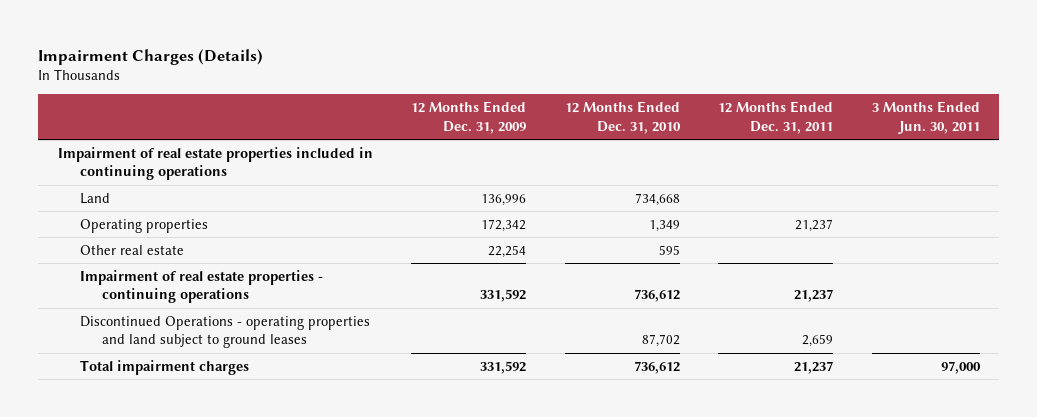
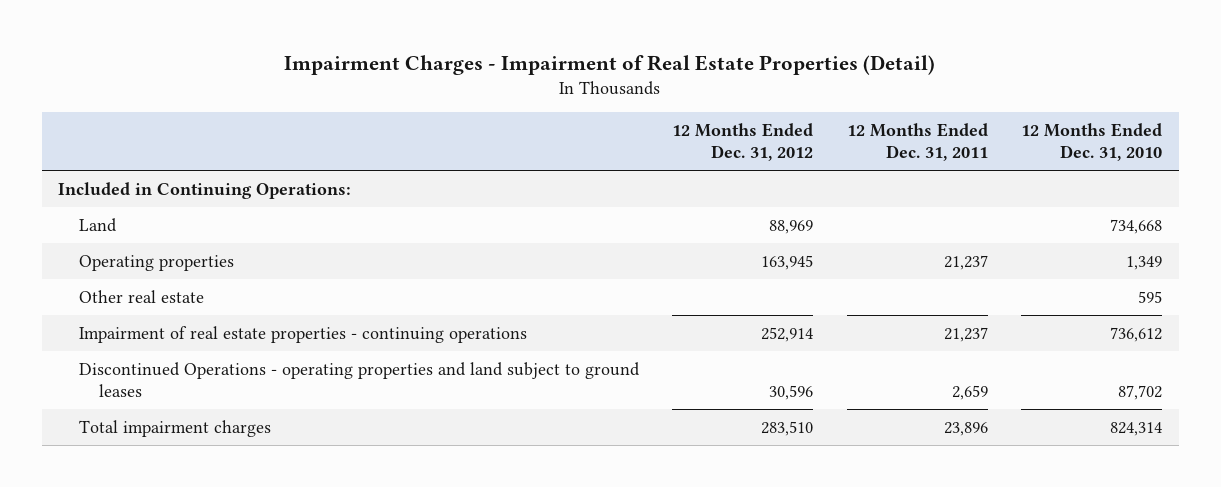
[38,48,264,65] Impairment Charges (Details) -> [284,54,936,75] Impairment Charges - Impairment of Real Estate Properties (Detail)
[411,101,527,134] 12 Months Ended Dec. 31, 2009 -> none
[871,101,980,134] 3 Months Ended Jun. 30, 2011 -> none
none -> [672,123,814,162] 12 Months Ended Dec. 31, 2012
[57,146,373,181] Impairment of real estate properties included in continuing operations -> [58,181,352,199] Included in Continuing Operations:
[633,360,680,374] 736,612 -> [1110,421,1163,436] 824,314
[794,360,834,374] 21,237 -> [943,421,988,436] 23,896

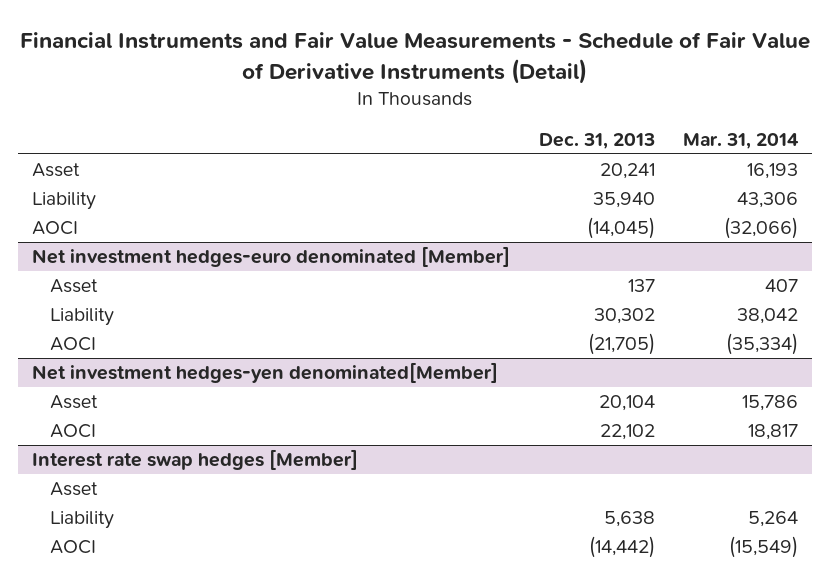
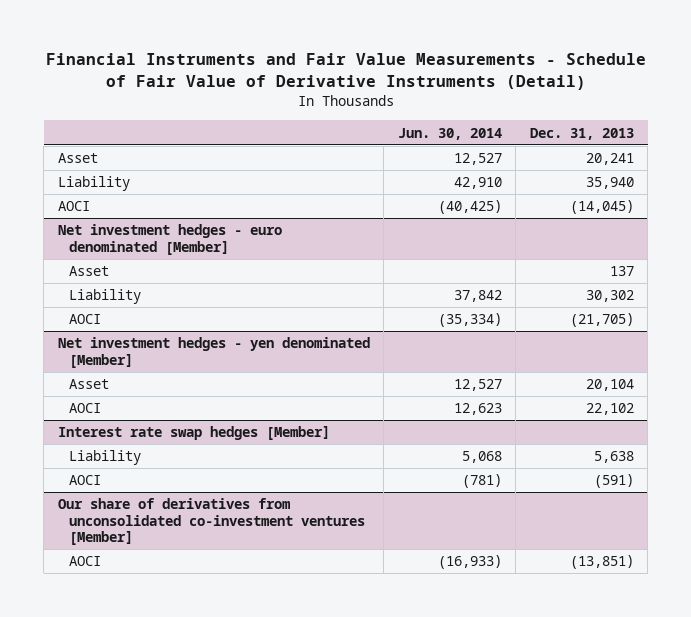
[682,132,799,149] Mar. 31, 2014 -> none
none -> [397,127,502,140] Jun. 30, 2014
[32,246,511,268] Net investment hedges-euro denominated [Member] -> [57,224,282,255] Net investment hedges - euro denominated [Member]
[32,362,499,384] Net investment hedges-yen denominated[Member] -> [57,337,370,368] Net investment hedges - yen denominated [Member]
[50,482,99,497] Asset -> none
[588,536,655,559] (14,442) -> [593,474,634,489] (591)
none -> [57,498,365,545] Our share of derivatives from unconsolidated co-investment ventures [Member]
none -> [68,556,101,567] AOCI

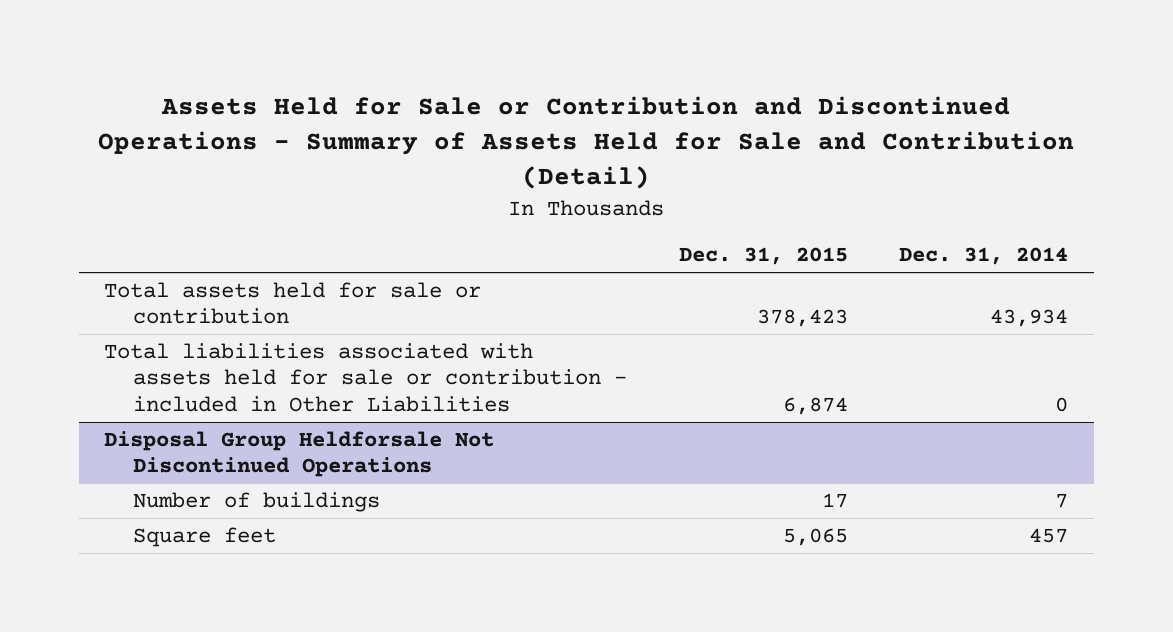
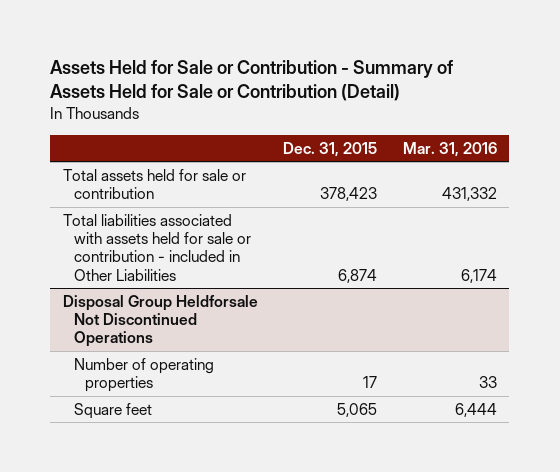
[98,95,1075,190] Assets Held for Sale or Contribution and Discontinued Operations - Summary of Assets Held for Sale and Contribution (Detail) -> [50,60,454,102] Assets Held for Sale or Contribution - Summary of Assets Held for Sale or Contribution (Detail)
[899,247,1069,266] Dec. 31, 2014 -> none
none -> [402,141,497,157] Mar. 31, 2016
[133,492,381,513] Number of buildings -> [74,357,215,393] Number of operating properties

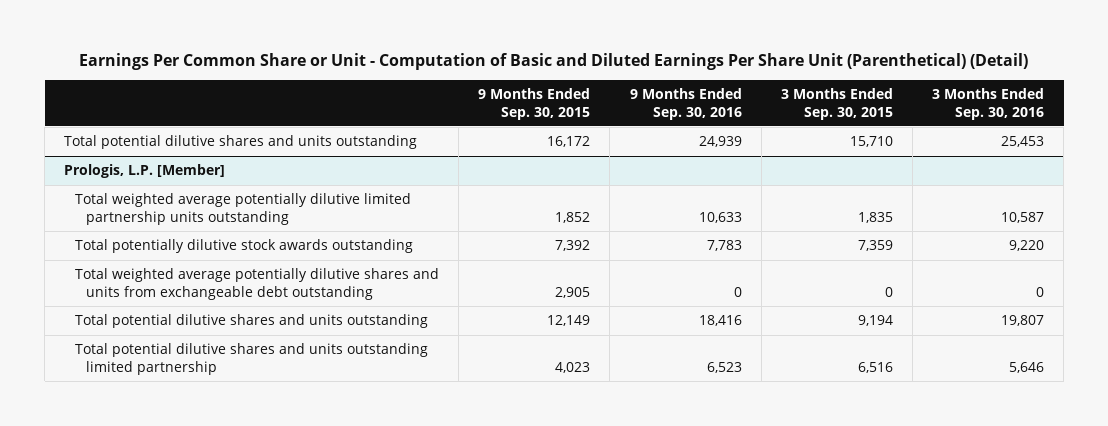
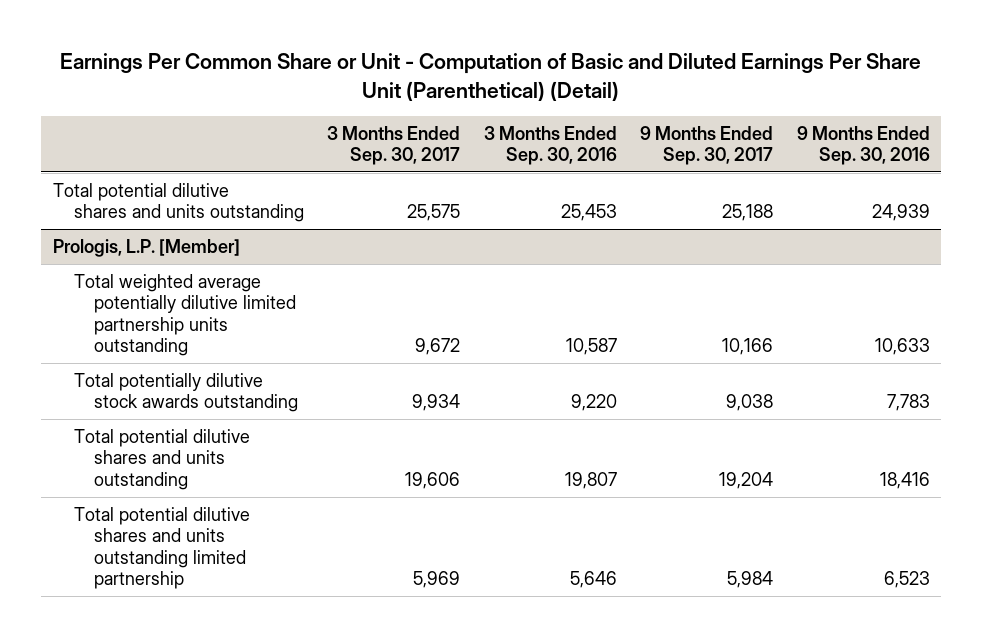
[478,87,591,120] 9 Months Ended Sep. 30, 2015 -> none
[780,87,893,120] 3 Months Ended Sep. 30, 2015 -> none
none -> [327,125,461,166] 3 Months Ended Sep. 30, 2017
none -> [640,125,774,166] 9 Months Ended Sep. 30, 2017
[75,268,440,300] Total weighted average potentially dilutive shares and units from exchangeable debt outstanding -> none

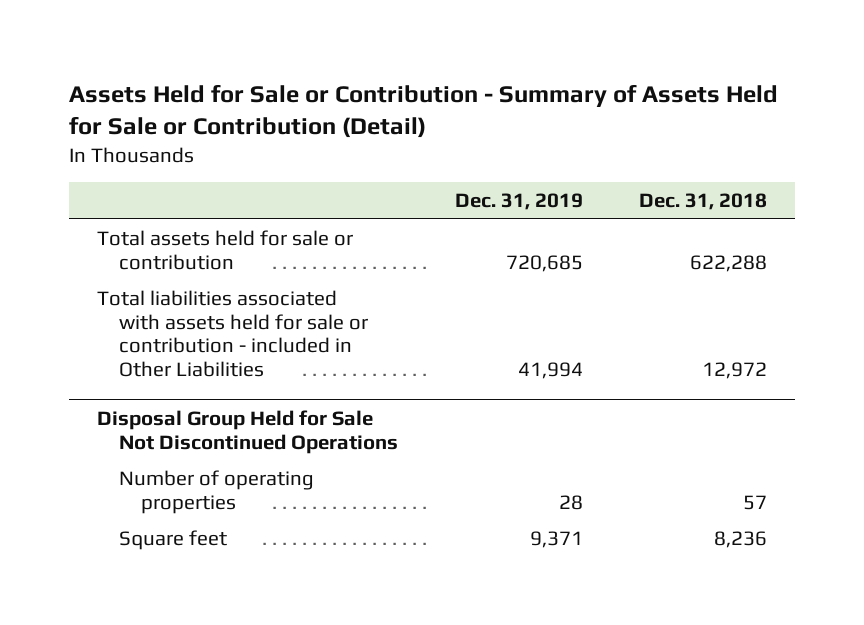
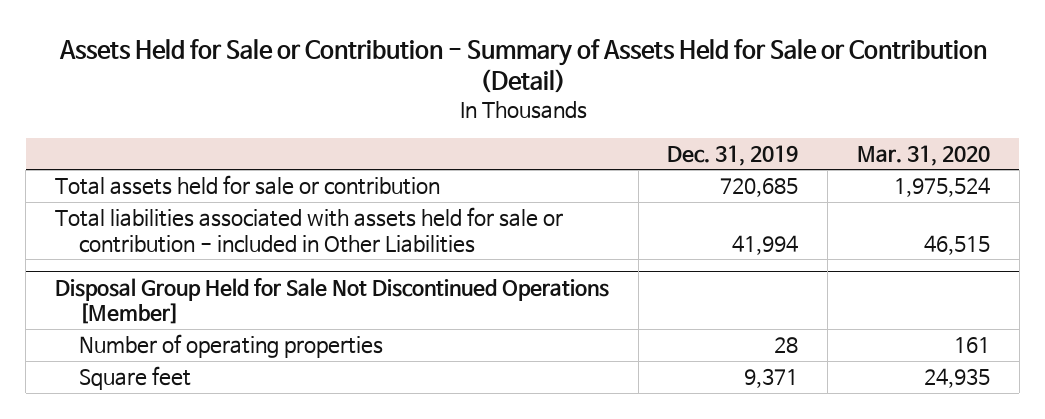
[638,193,767,211] Dec. 31, 2018 -> none
none -> [857,144,991,166] Mar. 31, 2020
[97,409,399,454] Disposal Group Held for Sale Not Discontinued Operations -> [55,277,610,325] Disposal Group Held for Sale Not Discontinued Operations [Member]

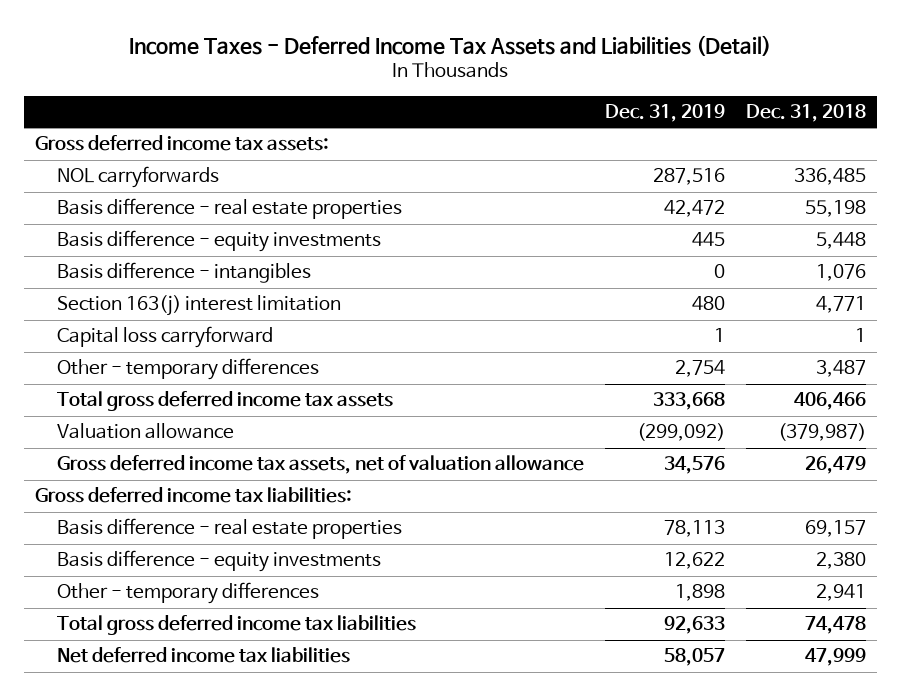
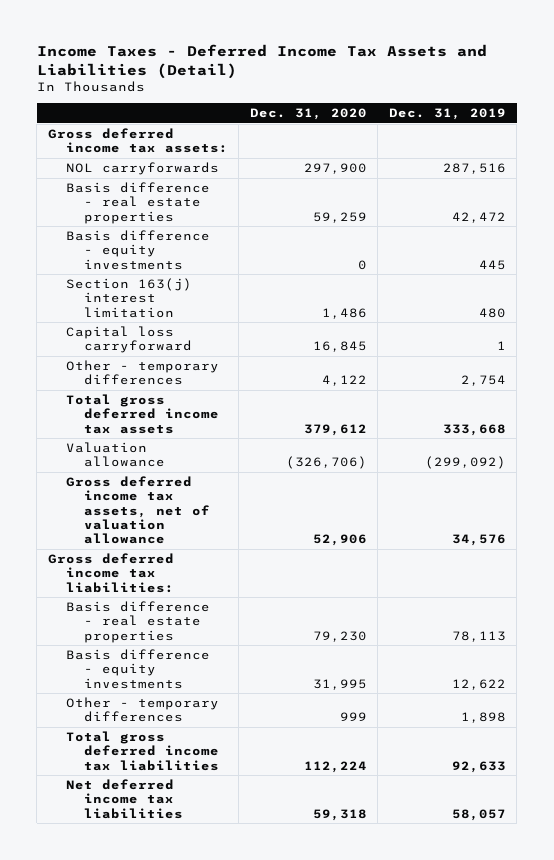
[746,104,867,123] Dec. 31, 2018 -> none
none -> [249,108,367,121] Dec. 31, 2020
[57,262,312,284] Basis difference - intangibles -> none

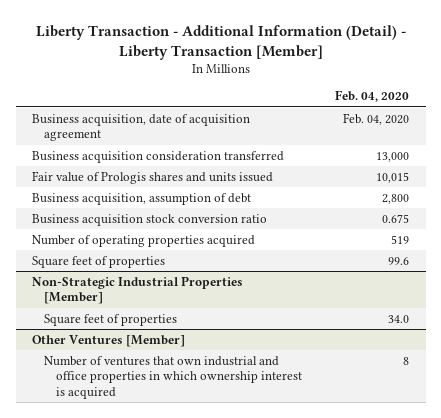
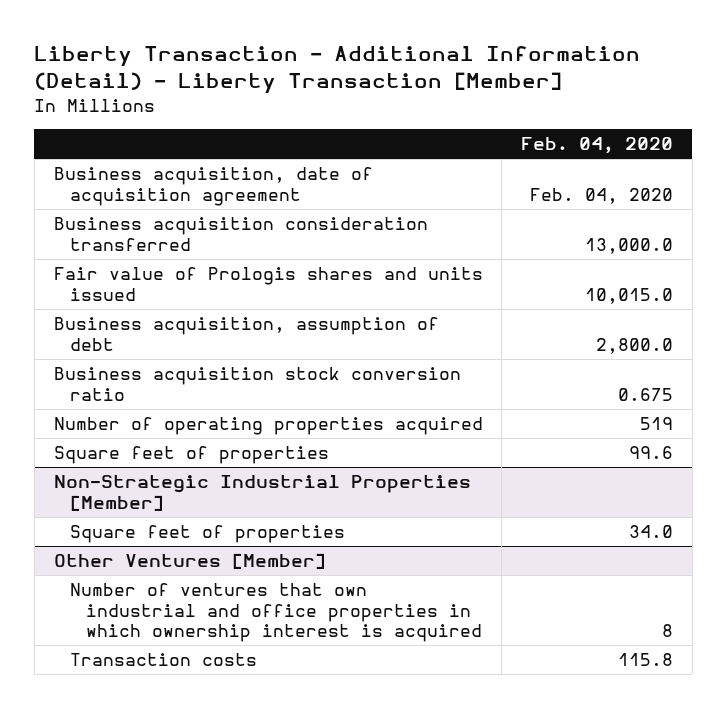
[376,151,410,162] 13,000 -> [585,237,674,254] 13,000.0
[376,171,410,183] 10,015 -> [585,287,674,304] 10,015.0
[382,193,410,204] 2,800 -> [596,337,674,354] 2,800.0
none -> [69,653,257,667] Transaction costs

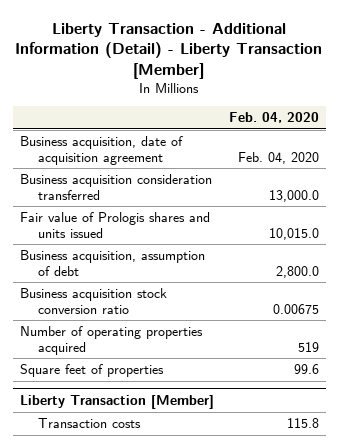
[618,387,674,401] 0.675 -> [272,303,319,314] 0.00675
[53,475,471,511] Non-Strategic Industrial Properties [Member] -> none
[69,525,345,544] Square feet of properties -> none
[53,553,326,570] Other Ventures [Member] -> none
[69,583,483,642] Number of ventures that own industrial and office properties in which ownership interest is acquired -> none
none -> [20,394,215,409] Liberty Transaction [Member]

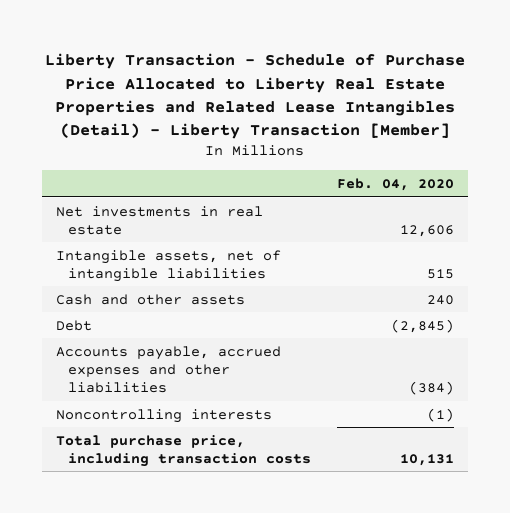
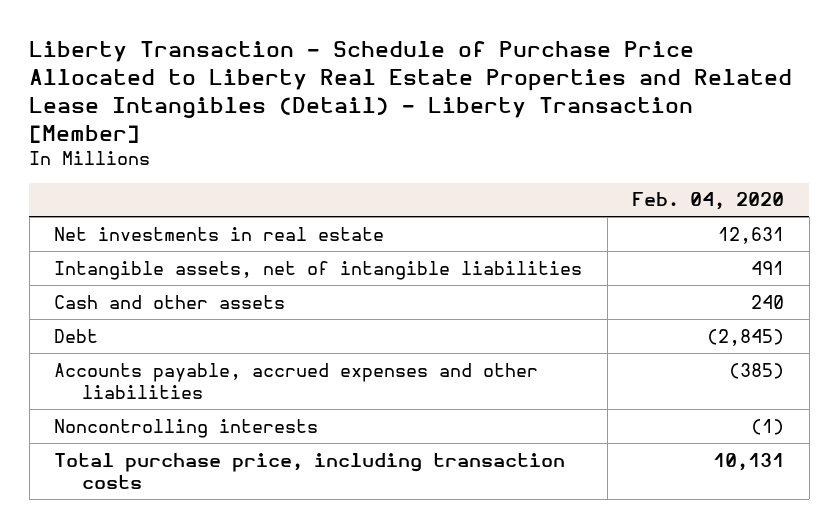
[400,224,455,237] 12,606 -> [718,226,785,244] 12,631
[427,268,455,279] 515 -> [751,260,785,275] 491
[409,380,455,395] (384) -> [729,362,785,379] (385)

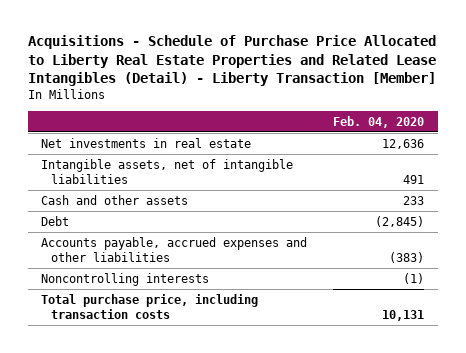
[29,41,793,143] Liberty Transaction - Schedule of Purchase Price Allocated to Liberty Real Estate Properties and Related Lease Intangibles (Detail) - Liberty Transaction [Member] -> [27,35,436,86] Acquisitions - Schedule of Purchase Price Allocated to Liberty Real Estate Properties and Related Lease Intangibles (Detail) - Liberty Transaction [Member]
[718,226,785,244] 12,631 -> [382,139,425,150] 12,636
[751,294,785,309] 240 -> [403,196,425,206] 233
[729,362,785,379] (385) -> [389,251,425,263] (383)

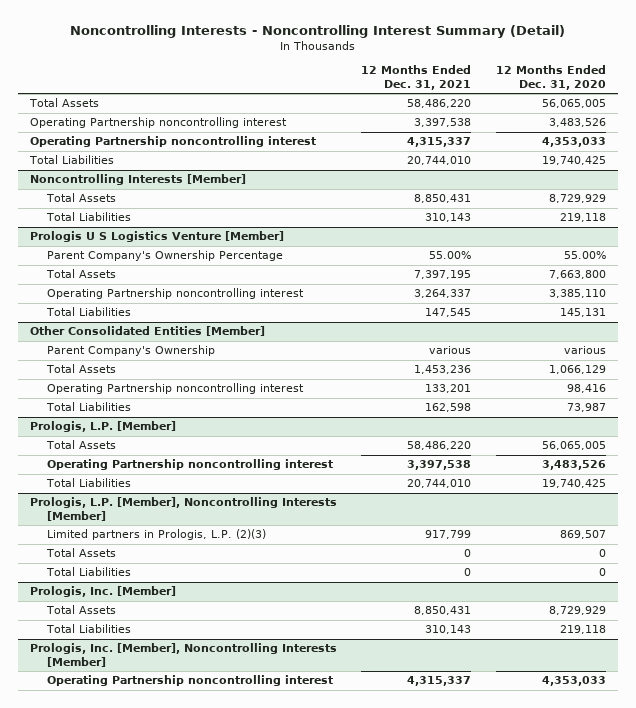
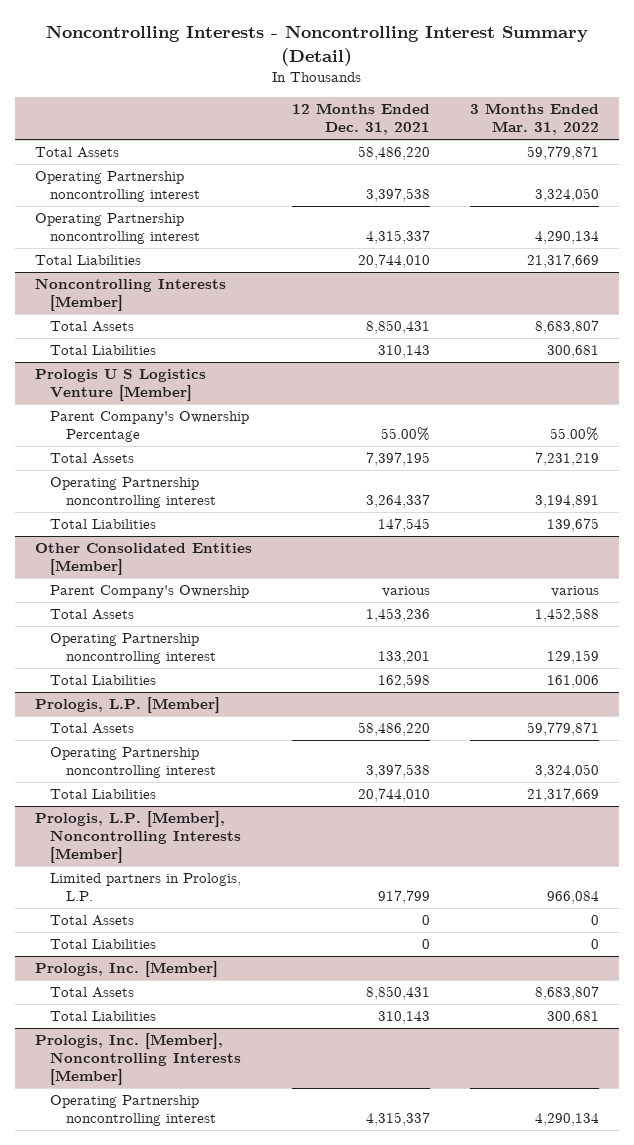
[495,65,606,90] 12 Months Ended Dec. 31, 2020 -> none
none -> [470,103,600,136] 3 Months Ended Mar. 31, 2022
[47,529,267,541] Limited partners in Prologis, L.P. (2)(3) -> [50,873,242,902] Limited partners in Prologis, L.P.

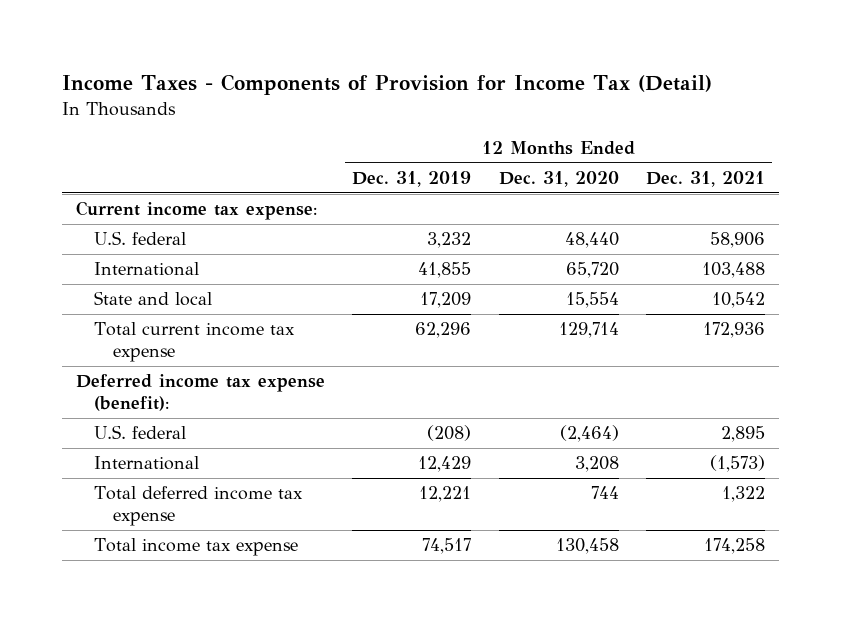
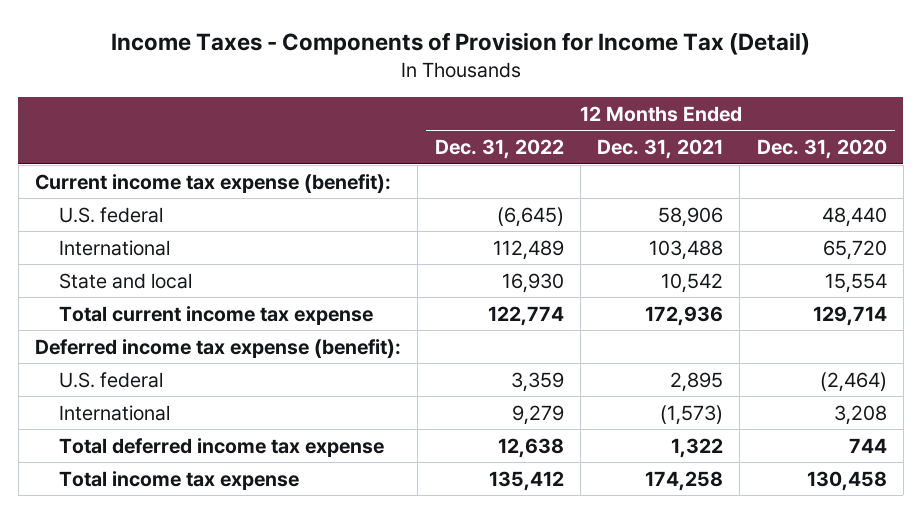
[352,170,472,187] Dec. 31, 2019 -> none
none -> [434,139,564,160] Dec. 31, 2022
[75,201,317,221] Current income tax expense: -> [35,173,392,193] Current income tax expense (benefit):

